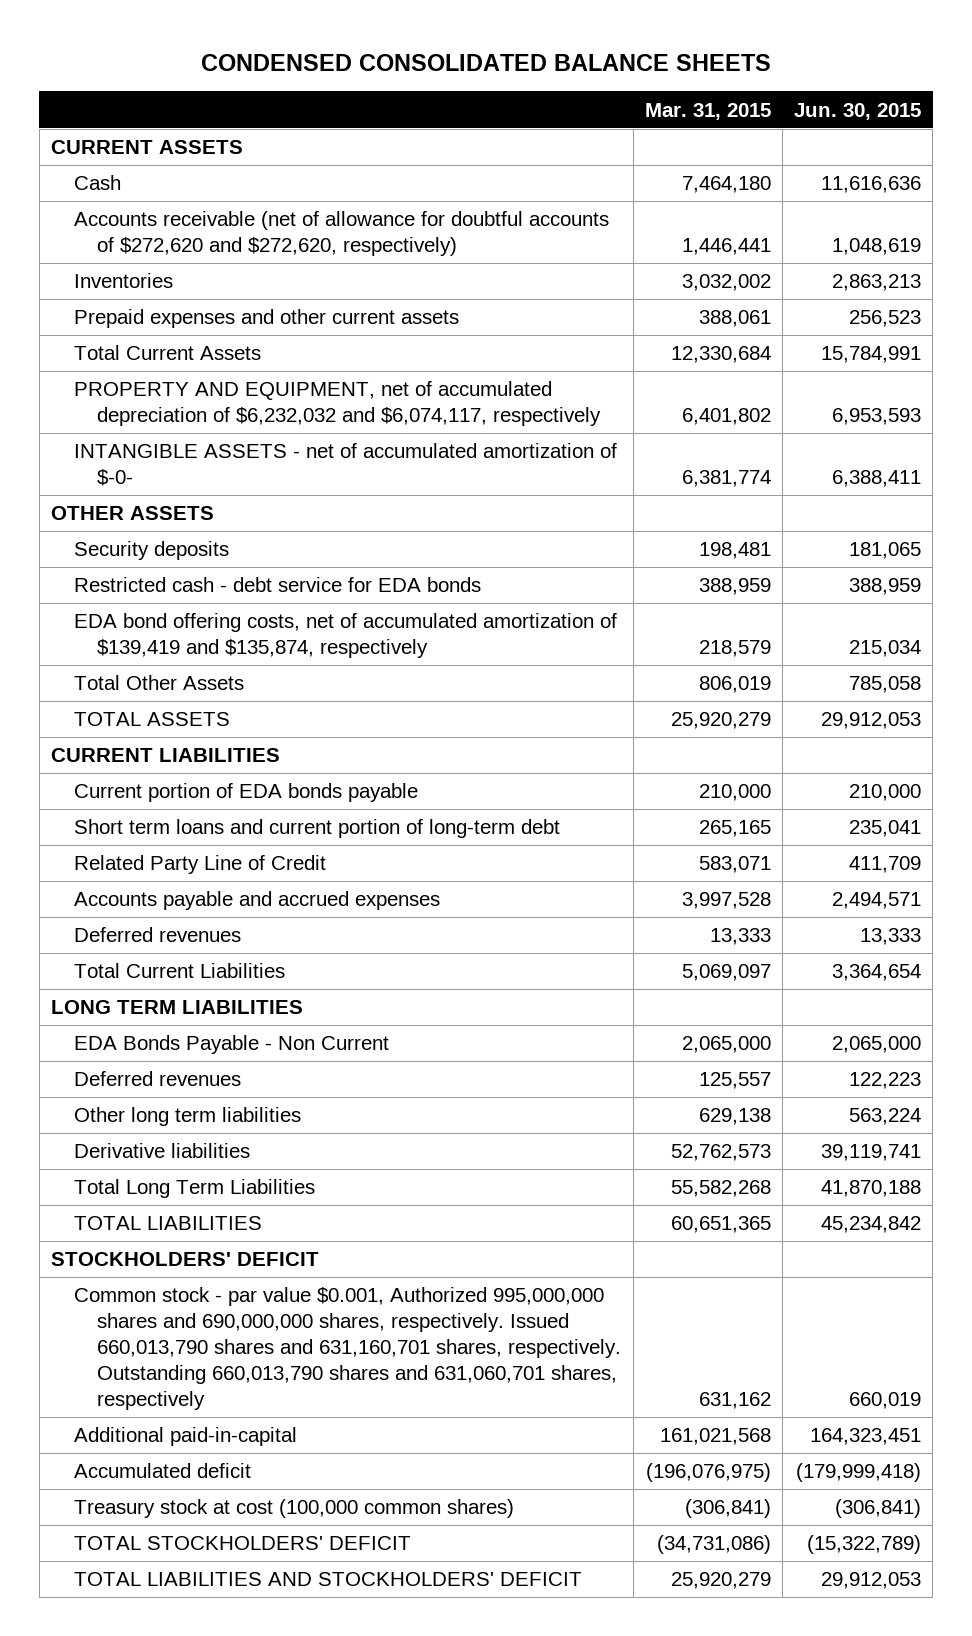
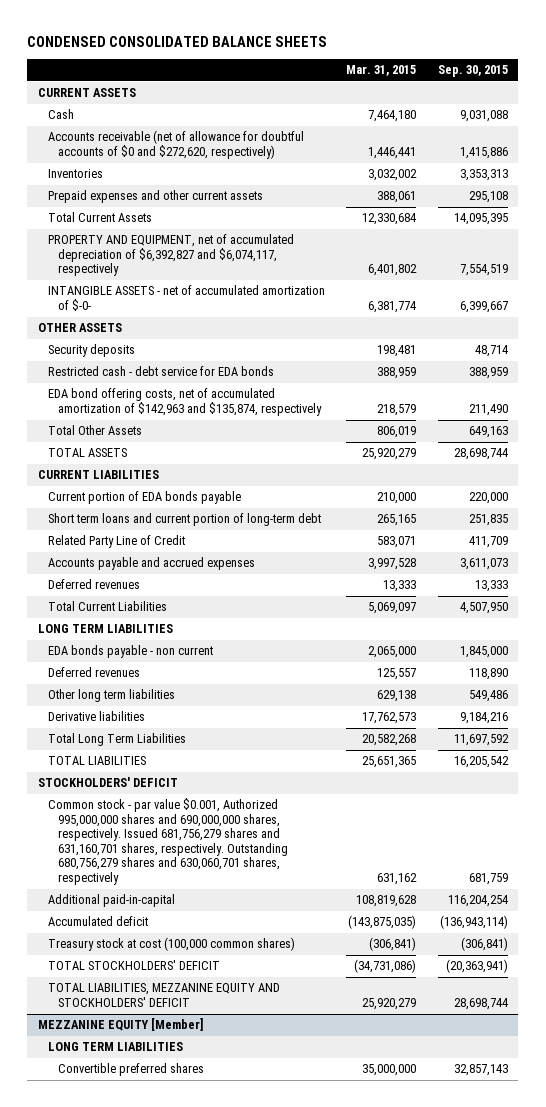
[794,102,922,120] Jun. 30, 2015 -> none
none -> [437,65,508,78] Sep. 30, 2015
[74,211,610,257] Accounts receivable (net of allowance for doubtful accounts of $272,620 and $272,620, respectively) -> [48,130,305,159] Accounts receivable (net of allowance for doubtful accounts of $0 and $272,620, respectively)
[74,381,602,427] PROPERTY AND EQUIPMENT, net of accumulated depreciation of $6,232,032 and $6,074,117, respectively -> [48,234,295,277] PROPERTY AND EQUIPMENT, net of accumulated depreciation of $6,392,827 and $6,074,117, respectively
[74,613,618,659] EDA bond offering costs, net of accumulated amortization of $139,419 and $135,874, respectively -> [48,388,323,416] EDA bond offering costs, net of accumulated amortization of $142,963 and $135,874, respectively
[74,1035,390,1055] EDA Bonds Payable - Non Current -> [48,645,214,659] EDA bonds payable - non current
[670,1144,771,1162] 52,762,573 -> [362,712,417,725] 17,762,573
[670,1180,771,1198] 55,582,268 -> [362,734,417,747] 20,582,268
[670,1216,771,1234] 60,651,365 -> [362,756,417,769] 25,651,365
[74,1287,622,1411] Common stock - par value $0.001, Authorized 995,000,000 shares and 690,000,000 shares, respectively. Issued 660,013,790 shares and 631,160,701 shares, respectively. Outstanding 660,013,790 shares and 631,060,701 shares, respectively -> [48,798,289,885] Common stock - par value $0.001, Authorized 995,000,000 shares and 690,000,000 shares, respectively. Issued 681,756,279 shares and 631,160,701 shares, respectively. Outstanding 680,756,279 shares and 630,060,701 shares, respectively
[659,1428,771,1446] 161,021,568 -> [356,895,417,908] 108,819,628
[645,1463,771,1483] (196,076,975) -> [348,915,417,930] (143,875,035)
[74,1572,583,1587] TOTAL LIABILITIES AND STOCKHOLDERS' DEFICIT -> [48,983,281,1007] TOTAL LIABILITIES, MEZZANINE EQUITY AND STOCKHOLDERS' DEFICIT
none -> [37,1018,203,1032] MEZZANINE EQUITY [Member]
none -> [48,1042,184,1052] LONG TERM LIABILITIES
none -> [58,1063,205,1077] Convertible preferred shares

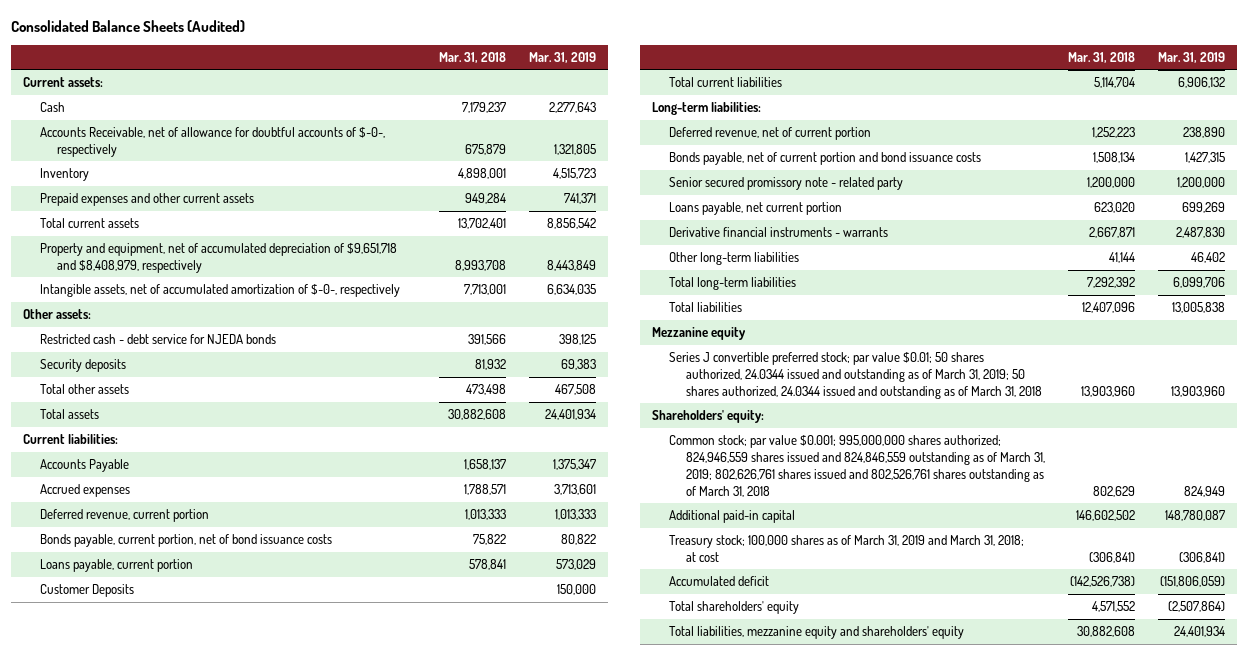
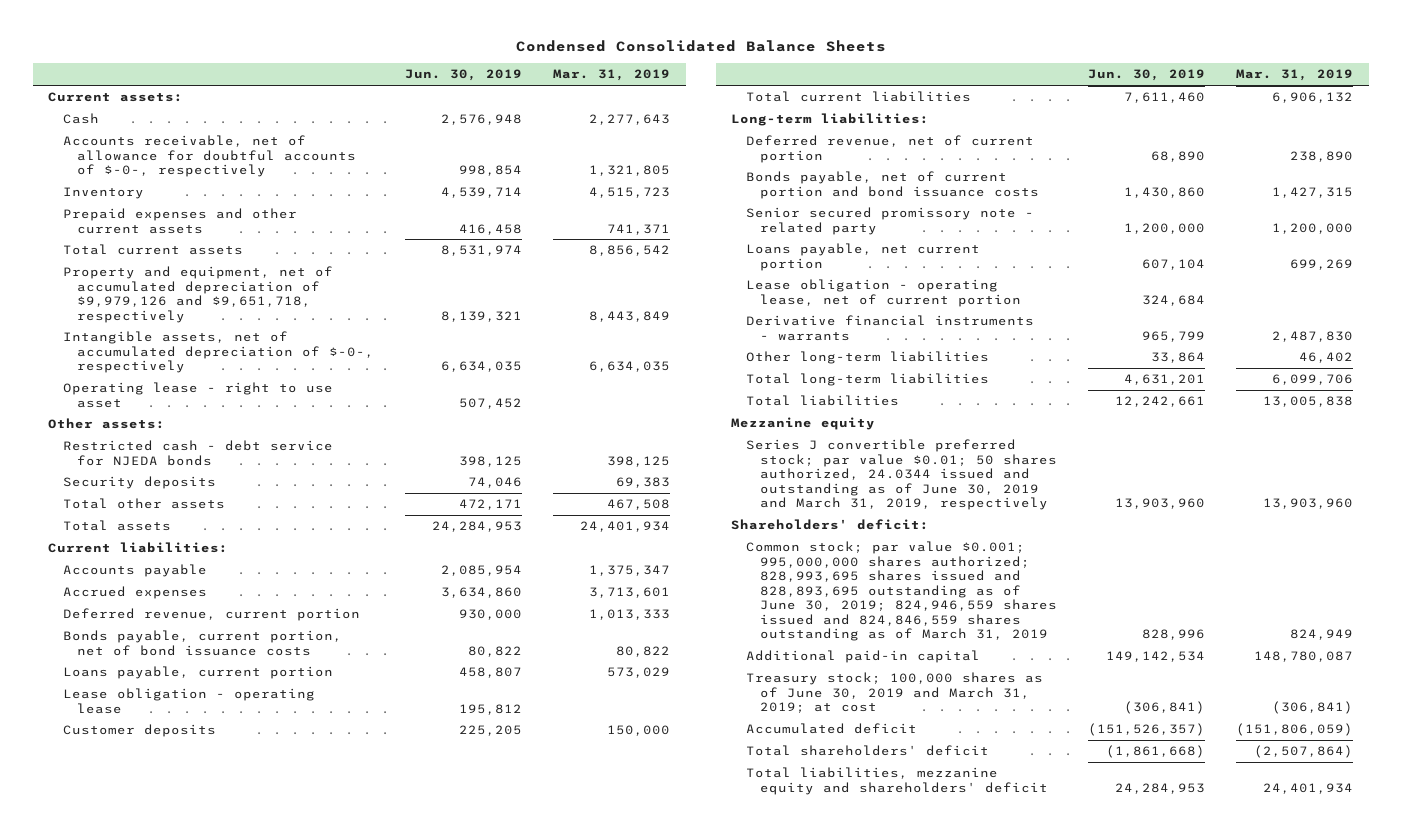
[11,19,246,32] Consolidated Balance Sheets (Audited) -> [515,40,886,53] Condensed Consolidated Balance Sheets
[438,51,506,63] Mar. 31, 2018 -> none
none -> [405,69,523,82] Jun. 30, 2019
[39,127,385,157] Accounts Receivable, net of allowance for doubtful accounts of $-0-, respectively -> [62,135,357,178] Accounts receivable, net of allowance for doubtful accounts of $-0-, respectively
[39,243,397,273] Property and equipment, net of accumulated depreciation of $9,651,718 and $8,408,979, respectively -> [62,266,333,323] Property and equipment, net of accumulated depreciation of $9,979,126 and $9,651,718, respectively
[39,284,400,298] Intangible assets, net of accumulated amortization of $-0-, respectively -> [62,331,375,374] Intangible assets, net of accumulated depreciation of $-0-, respectively
none -> [62,382,333,408] Operating lease - right to use asset
[39,459,129,473] Accounts Payable -> [62,564,207,578] Accounts payable
none -> [62,688,315,714] Lease obligation - operating lease
[39,584,134,598] Customer Deposits -> [62,724,216,738] Customer deposits
none -> [745,279,1022,307] Lease obligation - operating lease, net of current portion
[668,352,1042,399] Series J convertible preferred stock; par value $0.01; 50 shares authorized, 24.0344 issued and outstanding as of March 31, 2019; 50 shares authorized, 24.0344 issued and outstanding as of March 31, 2018 -> [745,439,1058,511] Series J convertible preferred stock; par value $0.01; 50 shares authorized, 24.0344 issued and outstanding as of June 30, 2019 and March 31, 2019, respectively
[651,410,764,424] Shareholders' equity: -> [731,519,930,531] Shareholders' deficit:
[668,435,1045,497] Common stock; par value $0.001; 995,000,000 shares authorized; 824,946,559 shares issued and 824,846,559 outstanding as of March 31, 2019; 802,626,761 shares issued and 802,526,761 shares outstanding as of March 31, 2018 -> [745,541,1058,642] Common stock; par value $0.001; 995,000,000 shares authorized; 828,993,695 shares issued and 828,893,695 outstanding as of June 30, 2019; 824,946,559 shares issued and 824,846,559 shares outstanding as of March 31, 2019
[668,535,1024,562] Treasury stock; 100,000 shares as of March 31, 2019 and March 31, 2018; at cost -> [745,672,1043,714] Treasury stock; 100,000 shares as of June 30, 2019 and March 31, 2019; at cost
[668,601,799,615] Total shareholders' equity -> [745,745,989,757] Total shareholders' deficit
[668,626,964,640] Total liabilities, mezzanine equity and shareholders' equity -> [745,767,1049,795] Total liabilities, mezzanine equity and shareholders' deficit

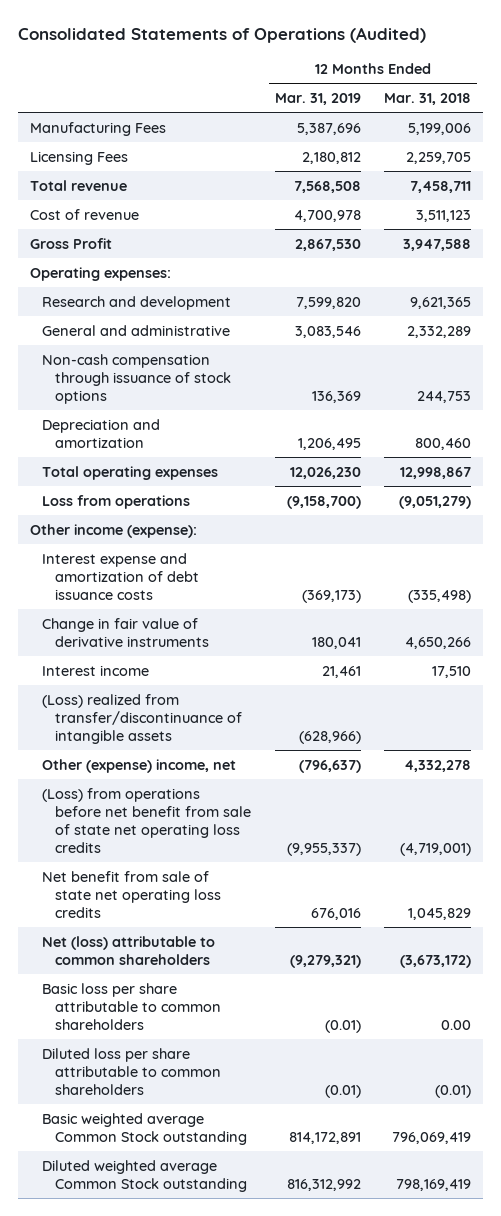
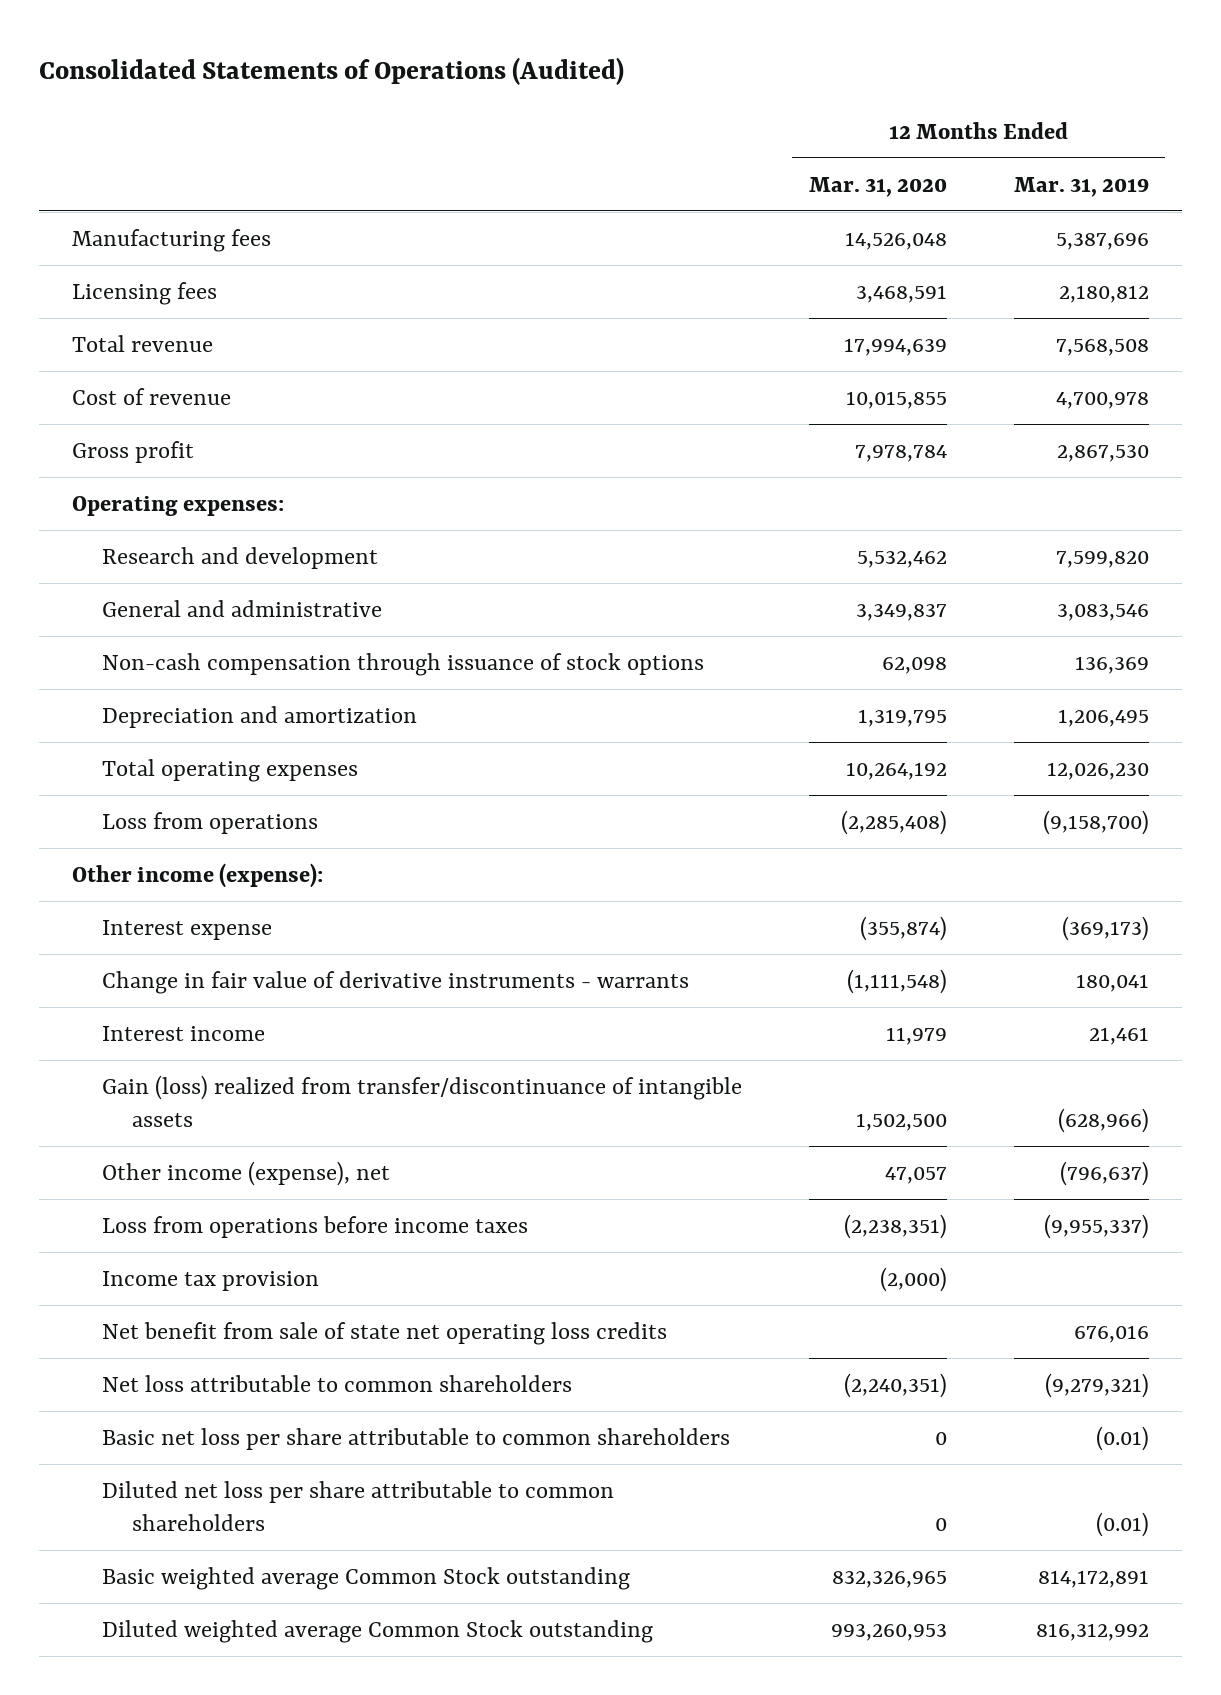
[384,93,472,106] Mar. 31, 2018 -> none
none -> [808,176,947,197] Mar. 31, 2020
[29,121,166,136] Manufacturing Fees -> [72,228,272,252] Manufacturing fees
[29,150,128,165] Licensing Fees -> [72,281,218,305] Licensing fees
[29,237,112,249] Gross Profit -> [72,440,195,463] Gross profit
[42,552,199,600] Interest expense and amortization of debt issuance costs -> [102,919,273,940] Interest expense
[42,617,209,647] Change in fair value of derivative instruments -> [102,970,690,994] Change in fair value of derivative instruments - warrants
[42,693,242,744] (Loss) realized from transfer/discontinuance of intangible assets -> [102,1074,743,1127] Gain (loss) realized from transfer/discontinuance of intangible assets
[42,758,237,773] Other (expense) income, net -> [102,1160,391,1186] Other income (expense), net
[42,787,251,853] (Loss) from operations before net benefit from sale of state net operating loss credits -> [102,1215,529,1238] Loss from operations before income taxes
none -> [102,1270,320,1291] Income tax provision
[42,935,216,965] Net (loss) attributable to common shareholders -> [102,1374,573,1392] Net loss attributable to common shareholders
[42,982,221,1030] Basic loss per share attributable to common shareholders -> [102,1427,731,1450] Basic net loss per share attributable to common shareholders
[42,1047,221,1095] Diluted loss per share attributable to common shareholders -> [102,1480,615,1531] Diluted net loss per share attributable to common shareholders

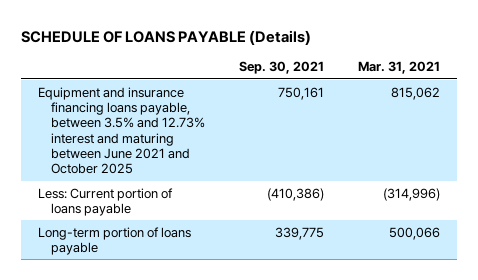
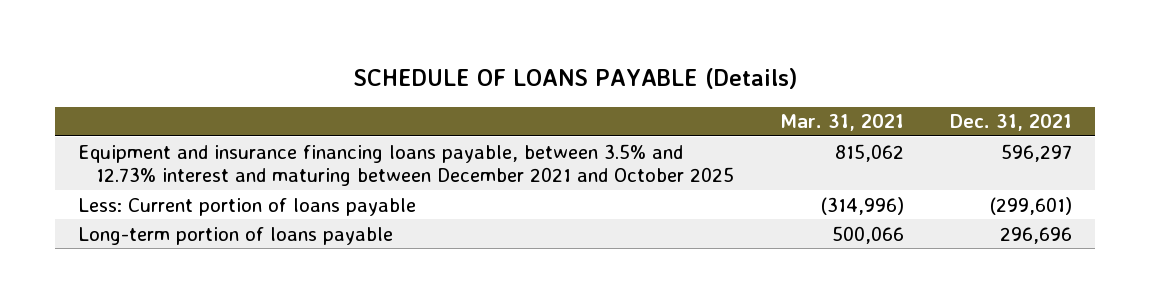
[239,61,325,75] Sep. 30, 2021 -> none
none -> [950,114,1073,132] Dec. 31, 2021
[38,86,206,175] Equipment and insurance financing loans payable, between 3.5% and 12.73% interest and maturing between June 2021 and October 2025 -> [77,143,735,187] Equipment and insurance financing loans payable, between 3.5% and 12.73% interest and maturing between December 2021 and October 2025

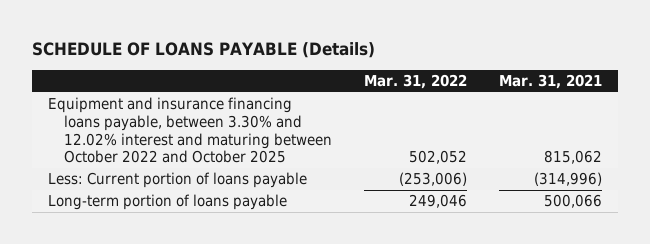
[950,114,1073,132] Dec. 31, 2021 -> none
none -> [364,74,468,90] Mar. 31, 2022
[77,143,735,187] Equipment and insurance financing loans payable, between 3.5% and 12.73% interest and maturing between December 2021 and October 2025 -> [48,97,333,164] Equipment and insurance financing loans payable, between 3.30% and 12.02% interest and maturing between October 2022 and October 2025

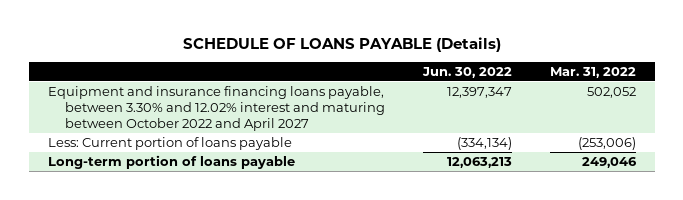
[499,74,603,90] Mar. 31, 2021 -> none
none -> [422,67,513,79] Jun. 30, 2022
[48,97,333,164] Equipment and insurance financing loans payable, between 3.30% and 12.02% interest and maturing between October 2022 and October 2025 -> [47,86,386,131] Equipment and insurance financing loans payable, between 3.30% and 12.02% interest and maturing between October 2022 and April 2027

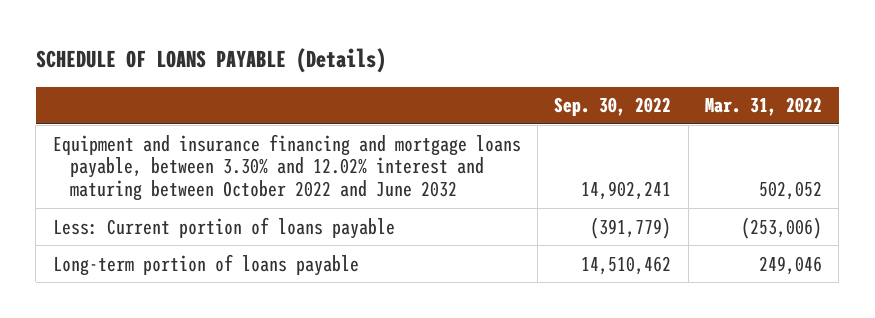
[422,67,513,79] Jun. 30, 2022 -> none
none -> [554,97,672,117] Sep. 30, 2022
[47,86,386,131] Equipment and insurance financing loans payable, between 3.30% and 12.02% interest and maturing between October 2022 and April 2027 -> [52,133,521,202] Equipment and insurance financing and mortgage loans payable, between 3.30% and 12.02% interest and maturing between October 2022 and June 2032

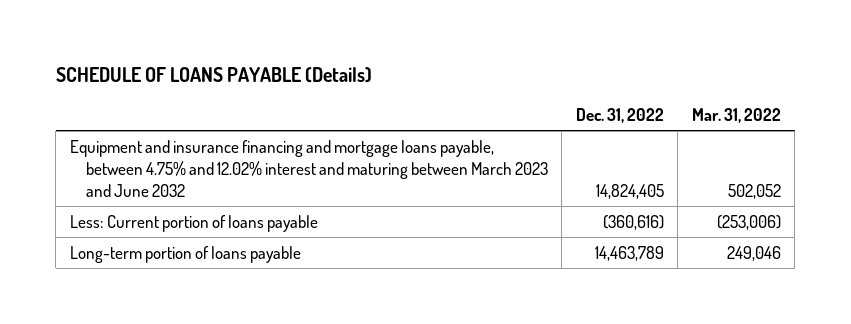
[554,97,672,117] Sep. 30, 2022 -> none
none -> [575,108,664,124] Dec. 31, 2022
[52,133,521,202] Equipment and insurance financing and mortgage loans payable, between 3.30% and 12.02% interest and maturing between October 2022 and June 2032 -> [69,139,548,197] Equipment and insurance financing and mortgage loans payable, between 4.75% and 12.02% interest and maturing between March 2023 and June 2032

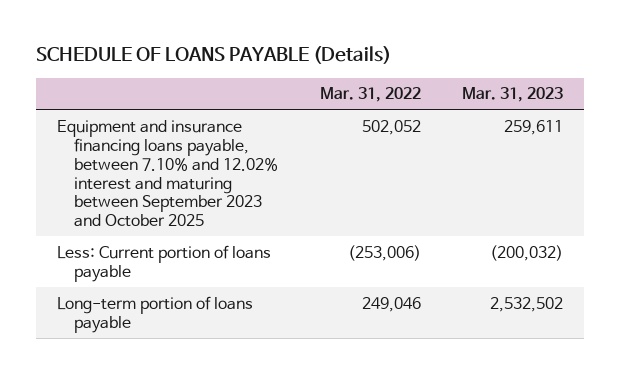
[575,108,664,124] Dec. 31, 2022 -> none
none -> [462,87,564,103] Mar. 31, 2023
[69,139,548,197] Equipment and insurance financing and mortgage loans payable, between 4.75% and 12.02% interest and maturing between March 2023 and June 2032 -> [57,119,278,228] Equipment and insurance financing loans payable, between 7.10% and 12.02% interest and maturing between September 2023 and October 2025

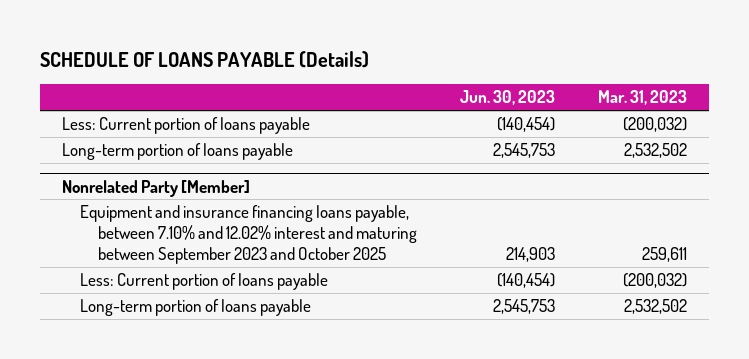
[319,87,421,103] Mar. 31, 2022 -> none
none -> [460,90,556,106] Jun. 30, 2023
none -> [61,117,310,135] Less: Current portion of loans payable
none -> [61,143,293,161] Long-term portion of loans payable
none -> [61,179,250,197] Nonrelated Party [Member]

